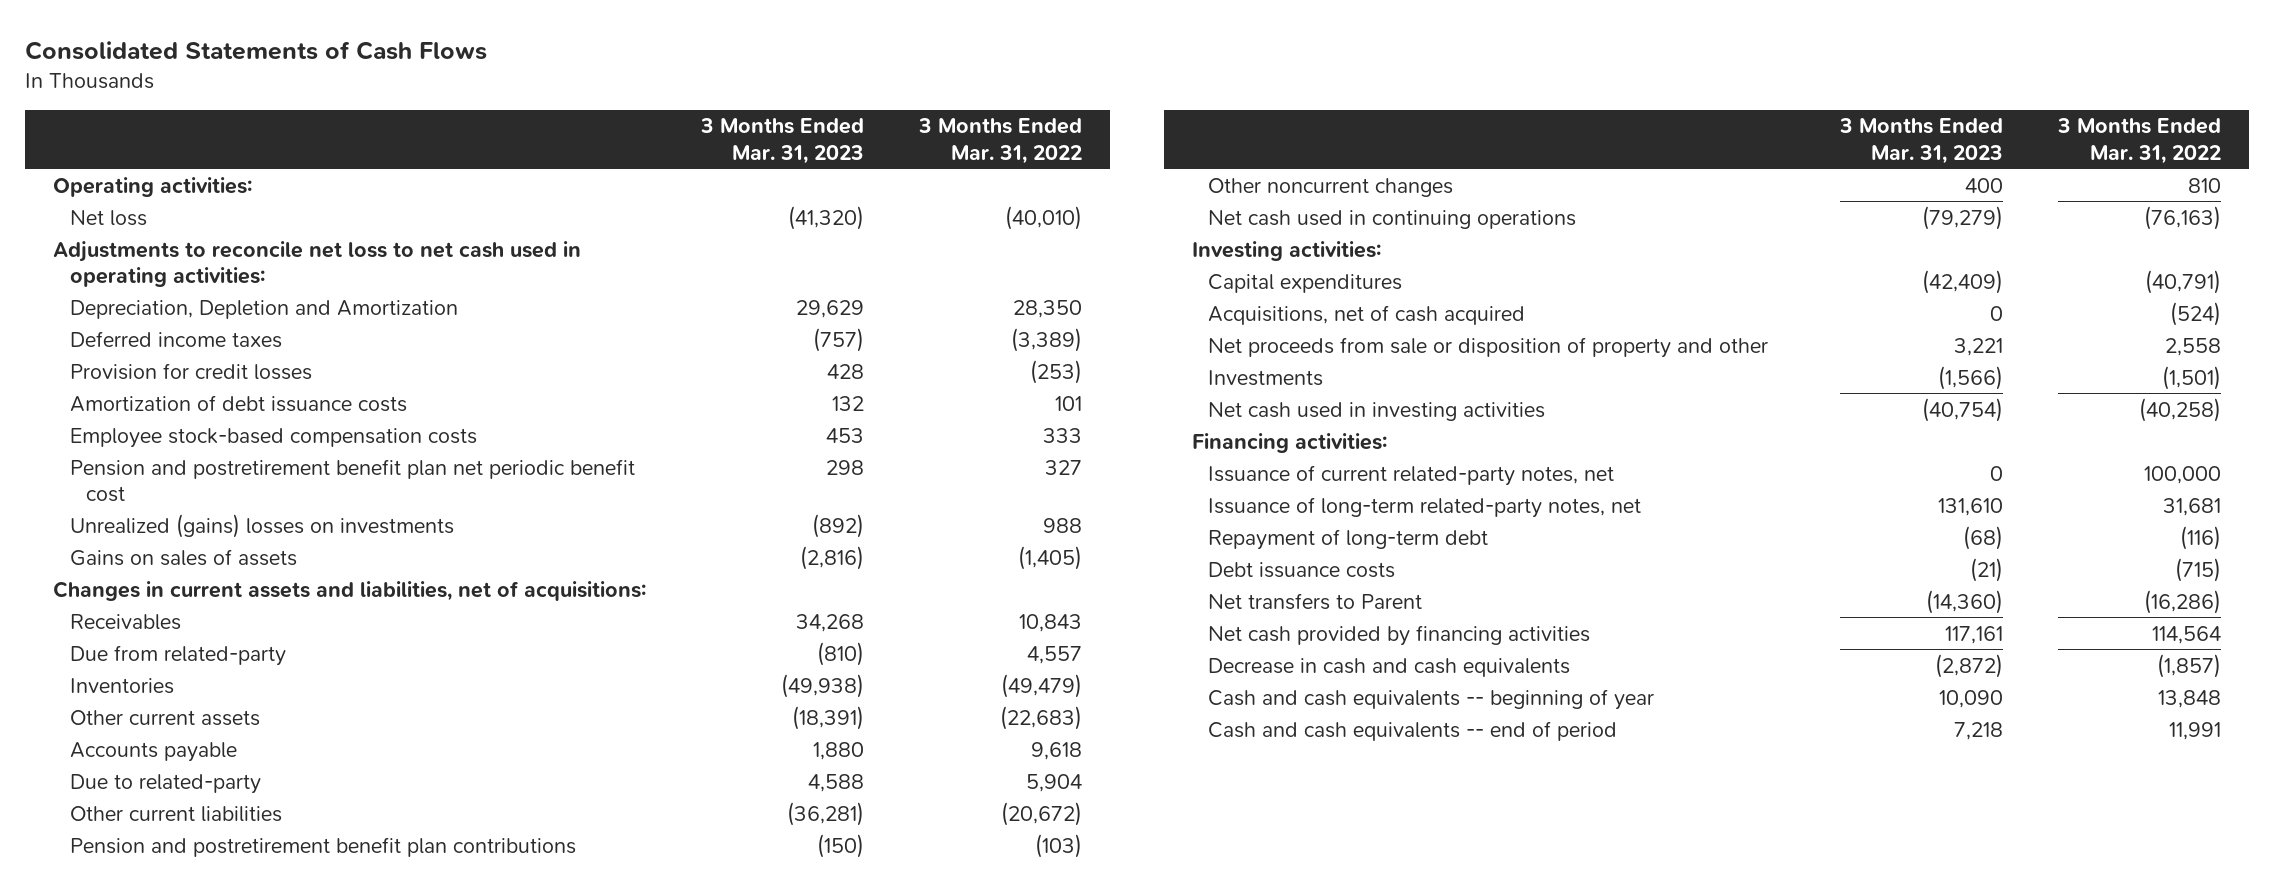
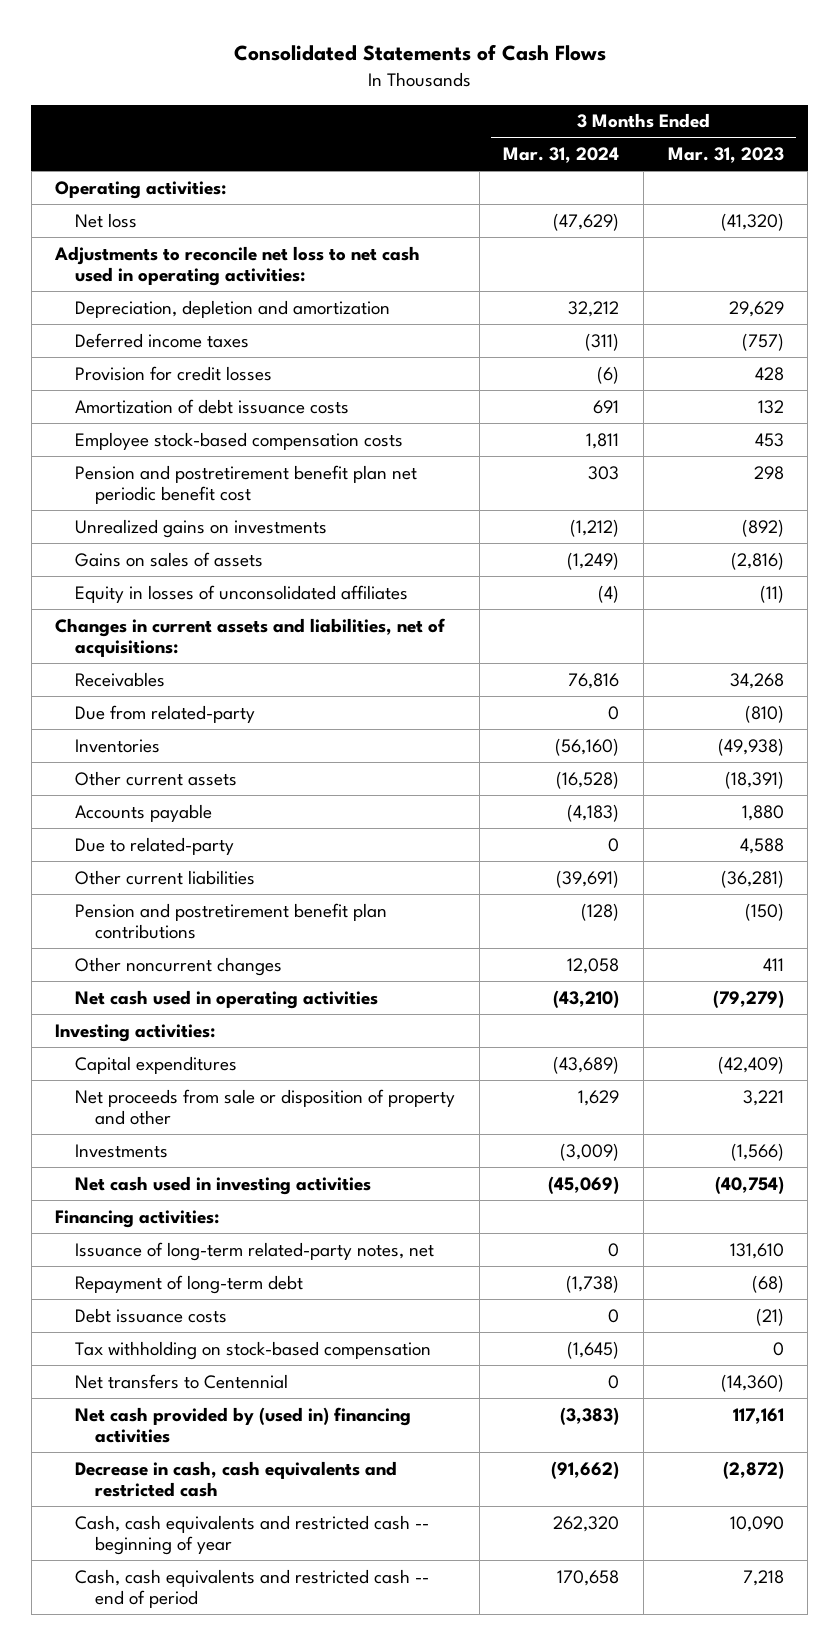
[918,118,1083,164] 3 Months Ended Mar. 31, 2022 -> none
none -> [503,146,620,163] Mar. 31, 2024
[69,299,458,319] Depreciation, Depletion and Amortization -> [75,299,391,318] Depreciation, depletion and amortization
[69,513,454,538] Unrealized (gains) losses on investments -> [75,518,328,538] Unrealized gains on investments
none -> [75,584,409,603] Equity in losses of unconsolidated affiliates
[1964,177,2003,193] 400 -> [762,957,784,971] 411
[1208,209,1577,229] Net cash used in continuing operations -> [75,989,379,1009] Net cash used in operating activities
[1208,304,1526,325] Acquisitions, net of cash acquired -> none
[1208,464,1615,486] Issuance of current related-party notes, net -> none
none -> [75,1340,432,1360] Tax withholding on stock-based compensation
[1208,592,1423,610] Net transfers to Parent -> [75,1373,289,1389] Net transfers to Centennial
[1208,624,1591,646] Net cash provided by financing activities -> [75,1406,412,1444] Net cash provided by (used in) financing activities
[1208,657,1571,677] Decrease in cash and cash equivalents -> [75,1460,398,1498] Decrease in cash, cash equivalents and restricted cash
[1208,688,1655,710] Cash and cash equivalents -- beginning of year -> [75,1514,430,1556] Cash, cash equivalents and restricted cash -- beginning of year
[1208,720,1618,741] Cash and cash equivalents -- end of period -> [75,1568,430,1609] Cash, cash equivalents and restricted cash -- end of period

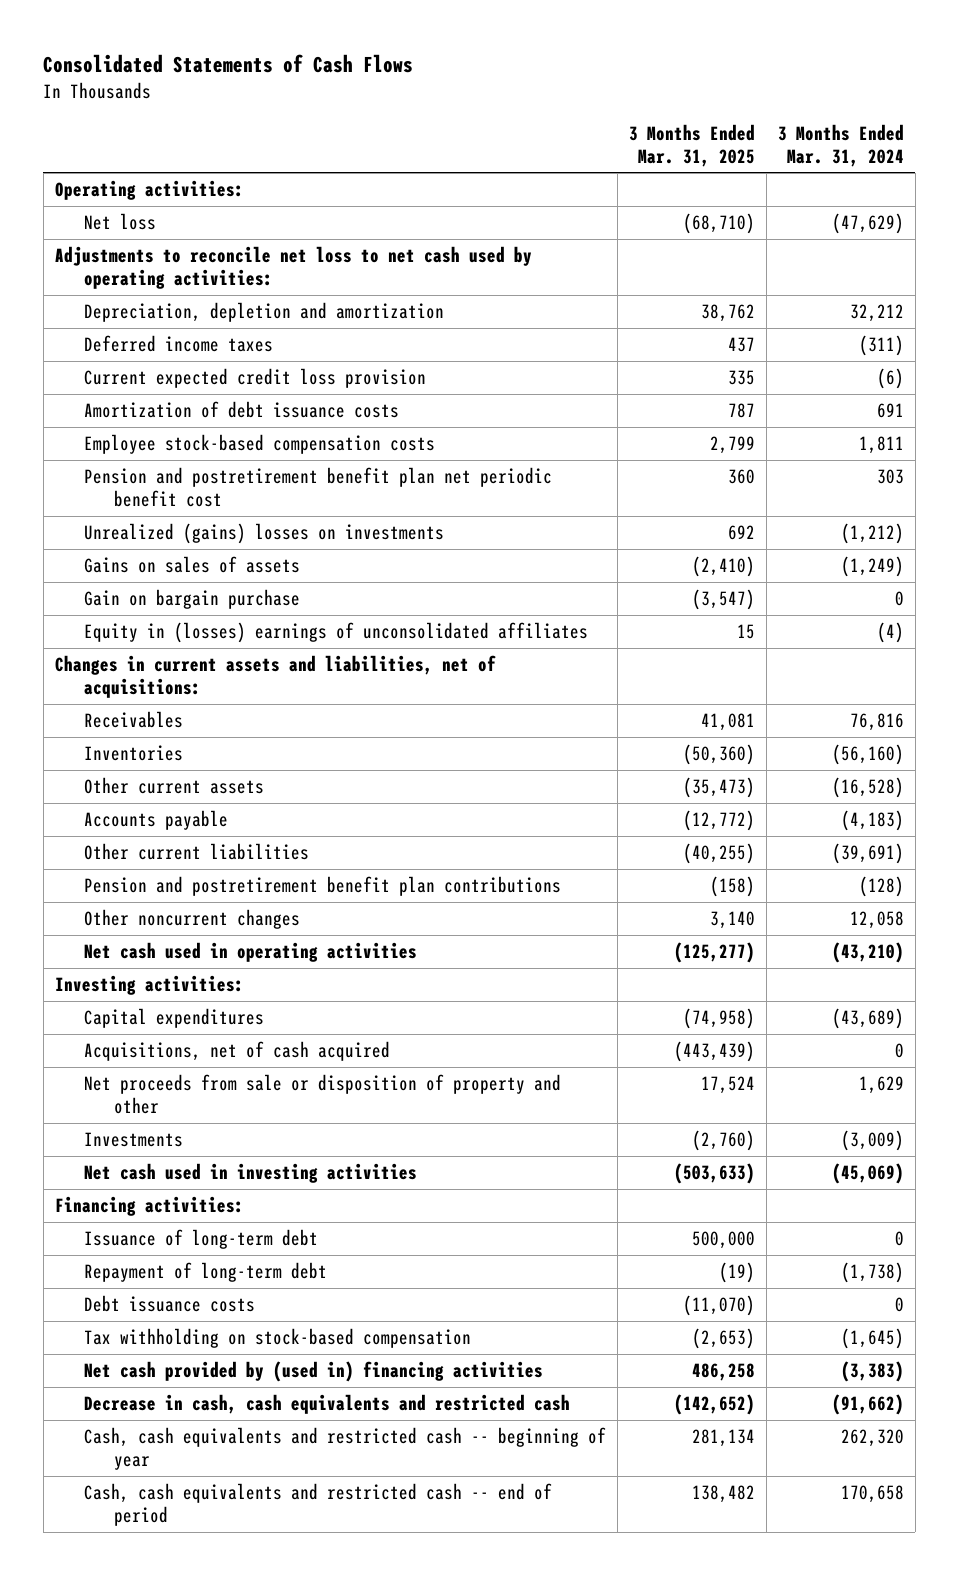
[667,146,784,163] Mar. 31, 2023 -> none
none -> [629,123,756,167] 3 Months Ended Mar. 31, 2025
[54,245,421,287] Adjustments to reconcile net loss to net cash used in operating activities: -> [54,246,532,289] Adjustments to reconcile net loss to net cash used by operating activities:
[75,365,273,381] Provision for credit losses -> [84,368,427,389] Current expected credit loss provision
[75,518,328,538] Unrealized gains on investments -> [84,523,445,545] Unrealized (gains) losses on investments
none -> [84,589,301,610] Gain on bargain purchase
[75,584,409,603] Equity in losses of unconsolidated affiliates -> [84,622,589,644] Equity in (losses) earnings of unconsolidated affiliates
[75,704,256,723] Due from related-party -> none
[75,836,235,855] Due to related-party -> none
none -> [84,1041,391,1062] Acquisitions, net of cash acquired
[75,1241,435,1261] Issuance of long-term related-party notes, net -> none
none -> [84,1229,319,1250] Issuance of long-term debt
[75,1373,289,1389] Net transfers to Centennial -> none

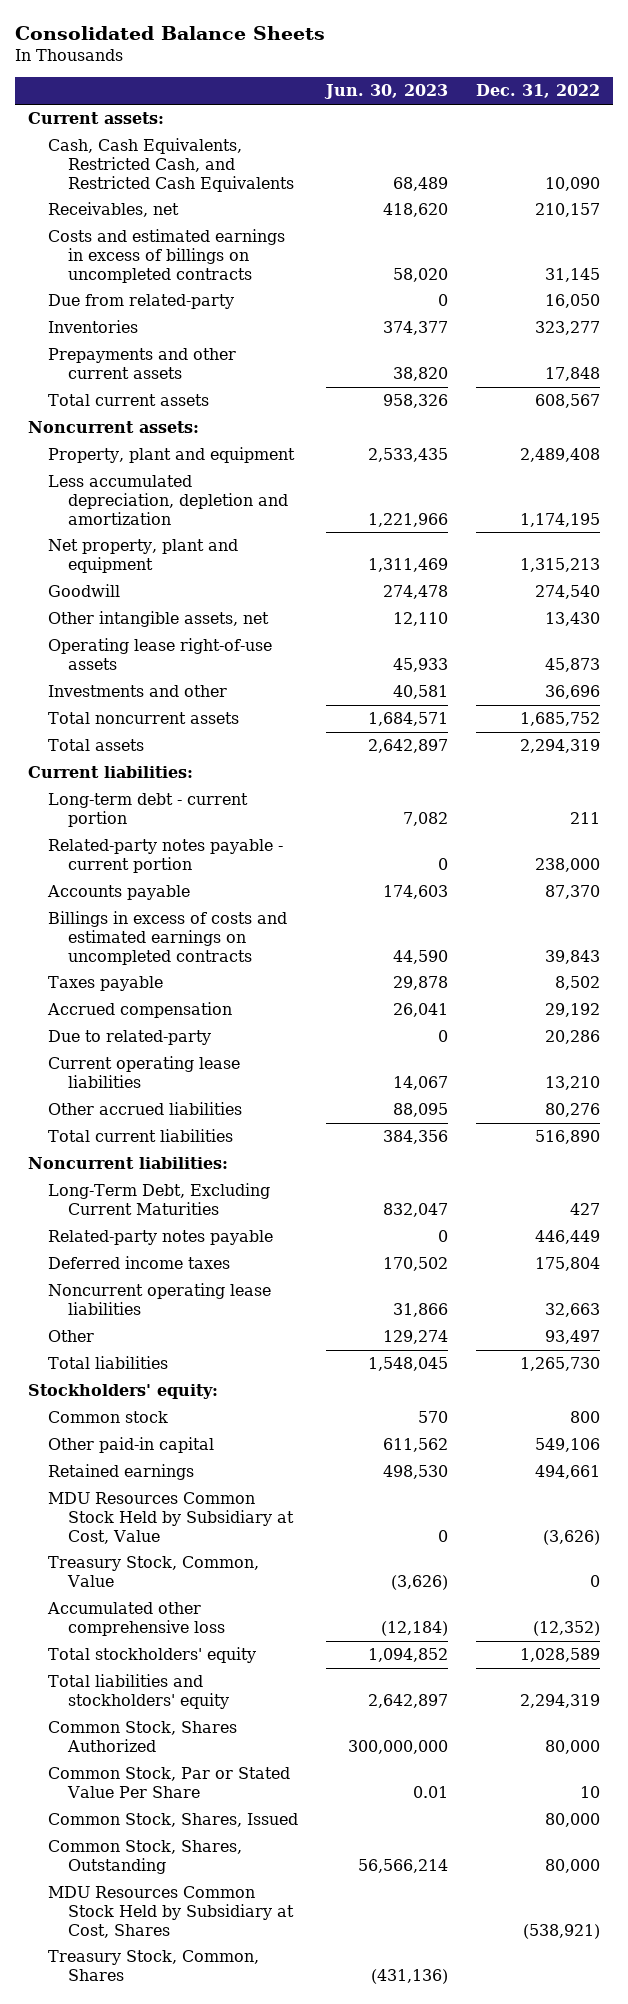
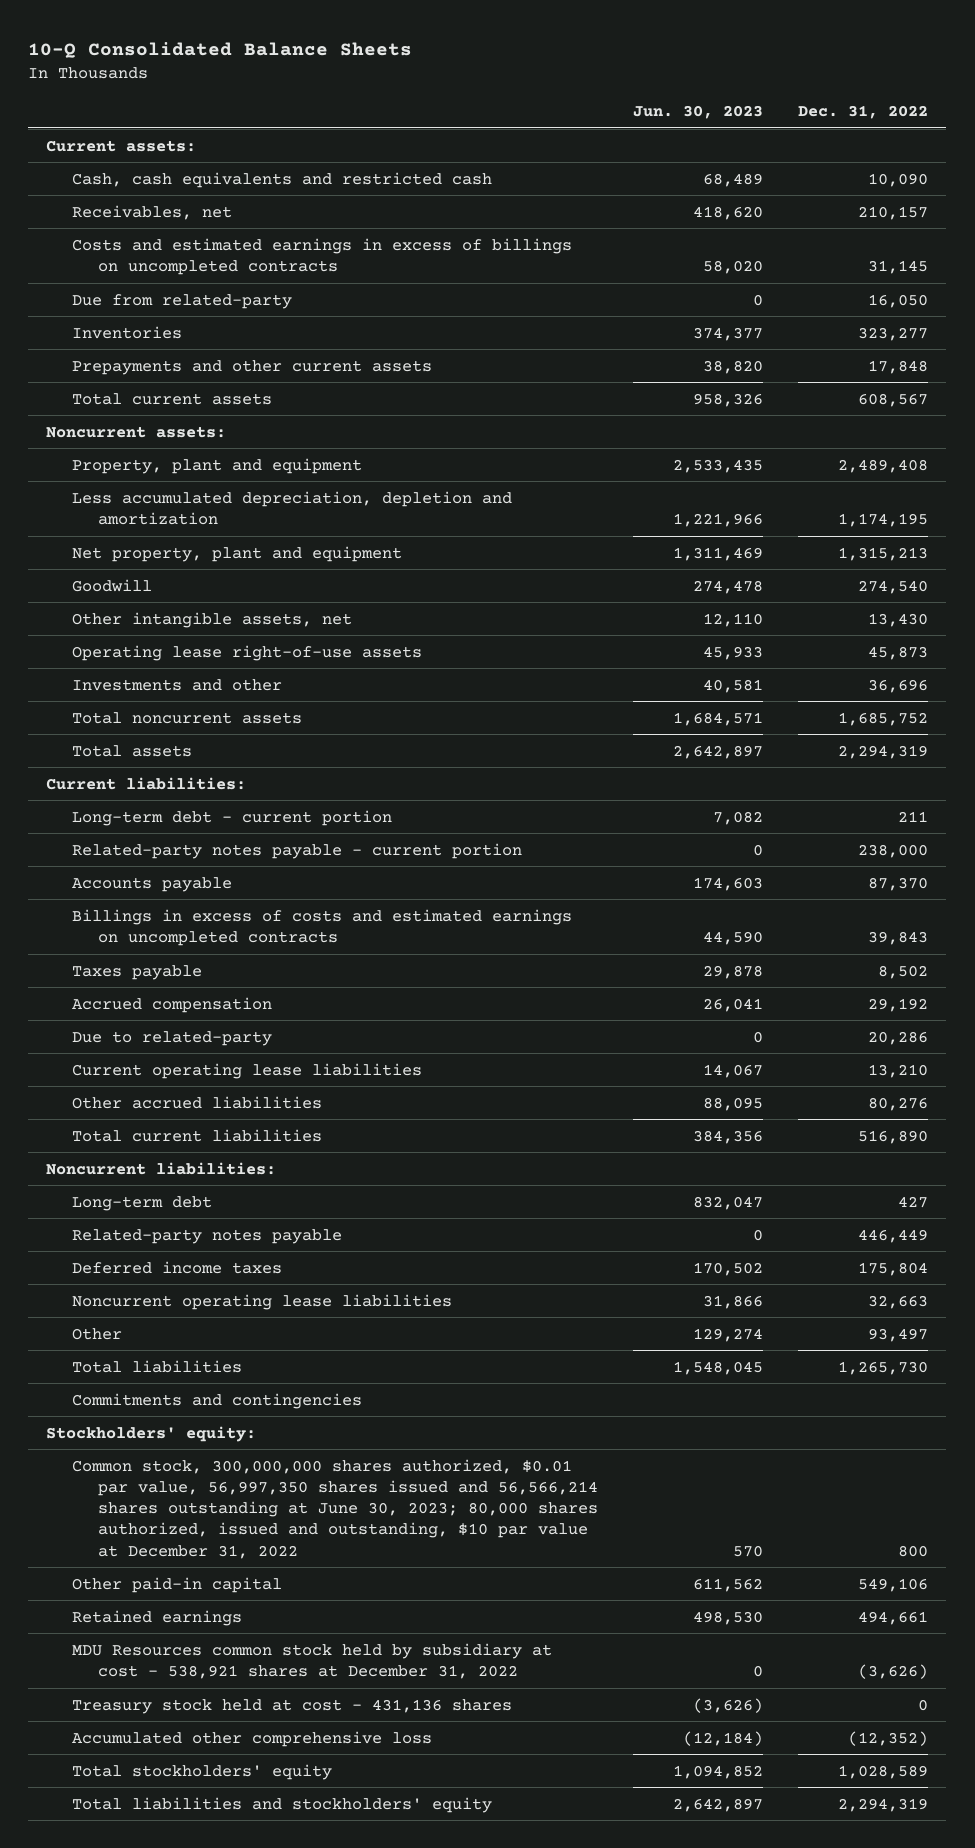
[14,25,325,40] Consolidated Balance Sheets -> [28,41,413,58] 10-Q Consolidated Balance Sheets
[48,138,295,192] Cash, Cash Equivalents, Restricted Cash, and Restricted Cash Equivalents -> [71,171,492,188] Cash, cash equivalents and restricted cash
[48,1183,271,1216] Long-Term Debt, Excluding Current Maturities -> [71,1195,212,1211] Long-term debt
none -> [71,1392,362,1409] Commitments and contingencies
[48,1411,169,1424] Common stock -> [71,1458,598,1559] Common stock, 300,000,000 shares authorized, $0.01 par value, 56,997,350 shares issued and 56,566,214 shares outstanding at June 30, 2023; 80,000 shares authorized, issued and outstanding, $10 par value at December 31, 2022
[48,1492,295,1544] MDU Resources Common Stock Held by Subsidiary at Cost, Value -> [71,1642,552,1679] MDU Resources common stock held by subsidiary at cost - 538,921 shares at December 31, 2022
[48,1556,260,1588] Treasury Stock, Common, Value -> [71,1698,512,1714] Treasury stock held at cost - 431,136 shares
[48,1721,238,1753] Common Stock, Shares Authorized -> none
[48,1767,291,1799] Common Stock, Par or Stated Value Per Share -> none
[48,1813,299,1828] Common Stock, Shares, Issued -> none
[48,1840,243,1875] Common Stock, Shares, Outstanding -> none
[48,1886,295,1938] MDU Resources Common Stock Held by Subsidiary at Cost, Shares -> none
[48,1950,260,1982] Treasury Stock, Common, Shares -> none

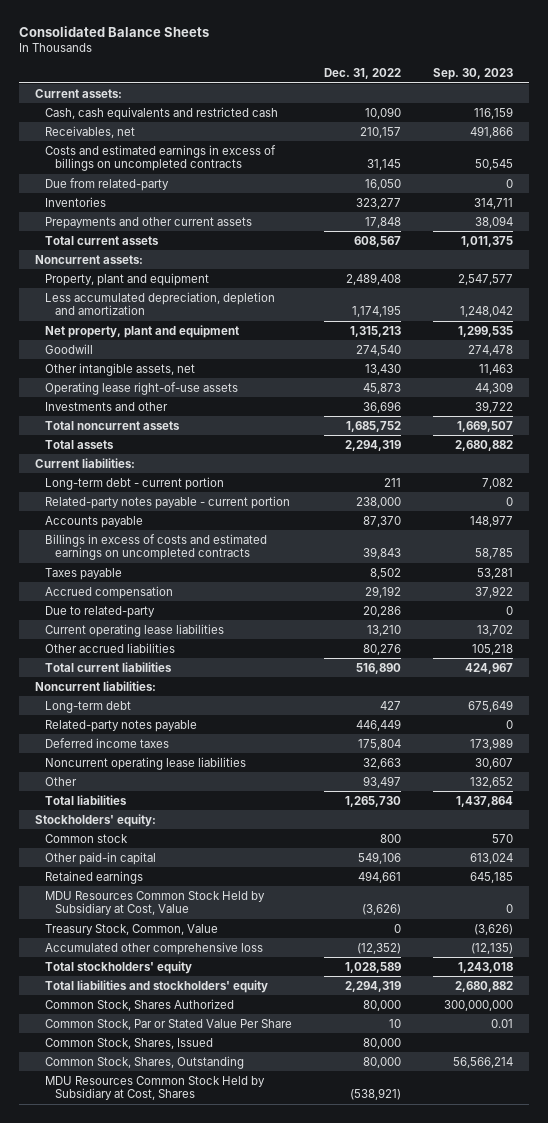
[28,41,413,58] 10-Q Consolidated Balance Sheets -> [19,25,210,37] Consolidated Balance Sheets
[632,105,763,120] Jun. 30, 2023 -> none
none -> [432,68,513,81] Sep. 30, 2023
[71,1392,362,1409] Commitments and contingencies -> none
[71,1458,598,1559] Common stock, 300,000,000 shares authorized, $0.01 par value, 56,997,350 shares issued and 56,566,214 shares outstanding at June 30, 2023; 80,000 shares authorized, issued and outstanding, $10 par value at December 31, 2022 -> [45,833,129,843] Common stock
[71,1642,552,1679] MDU Resources common stock held by subsidiary at cost - 538,921 shares at December 31, 2022 -> [45,890,266,916] MDU Resources Common Stock Held by Subsidiary at Cost, Value
[71,1698,512,1714] Treasury stock held at cost - 431,136 shares -> [45,923,219,935] Treasury Stock, Common, Value
none -> [45,998,235,1011] Common Stock, Shares Authorized
none -> [45,1018,293,1030] Common Stock, Par or Stated Value Per Share
none -> [45,1037,214,1049] Common Stock, Shares, Issued
none -> [45,1055,245,1069] Common Stock, Shares, Outstanding
none -> [45,1075,266,1101] MDU Resources Common Stock Held by Subsidiary at Cost, Shares

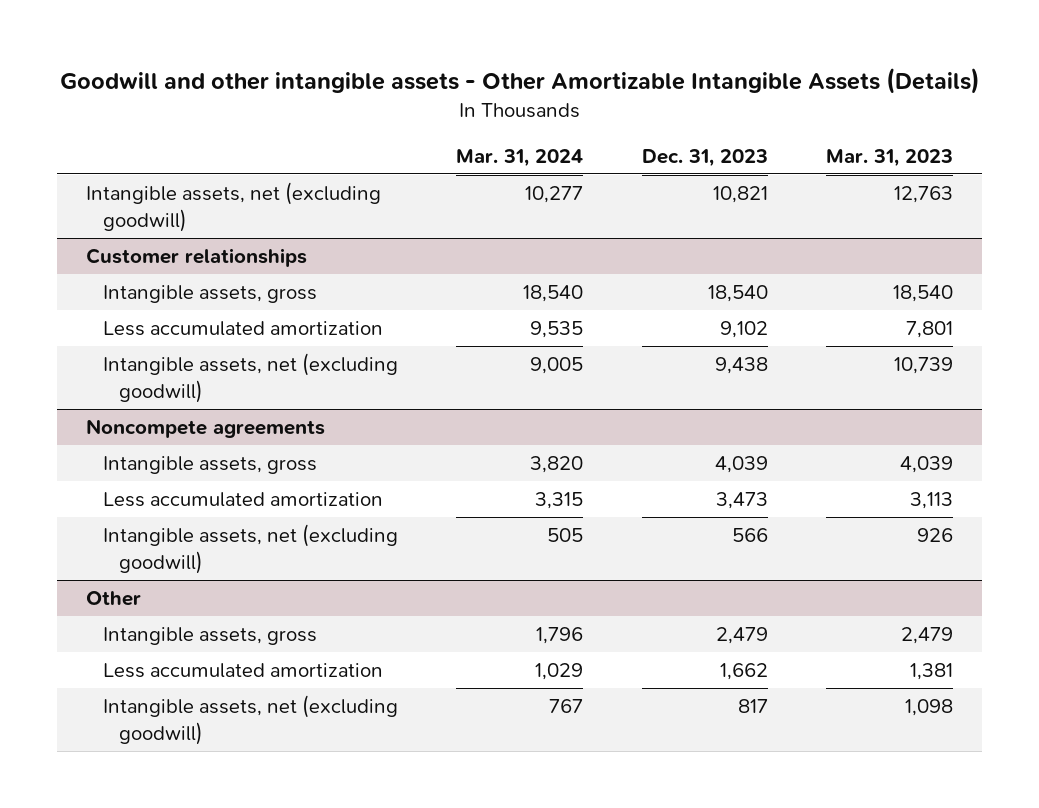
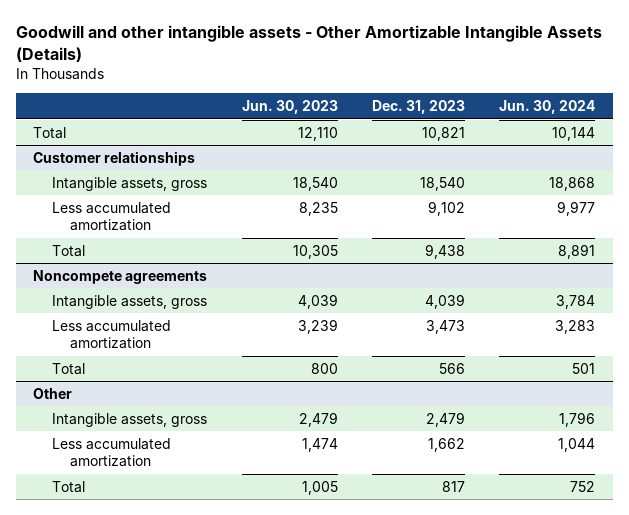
[456,148,584,167] Mar. 31, 2024 -> none
[825,148,953,167] Mar. 31, 2023 -> none
none -> [241,100,338,115] Jun. 30, 2023
none -> [499,100,596,115] Jun. 30, 2024
[86,181,382,232] Intangible assets, net (excluding goodwill) -> [33,126,67,139] Total
[102,352,398,403] Intangible assets, net (excluding goodwill) -> [51,244,85,257] Total
[102,523,398,574] Intangible assets, net (excluding goodwill) -> [51,362,85,375] Total
[102,694,398,745] Intangible assets, net (excluding goodwill) -> [51,480,85,493] Total

